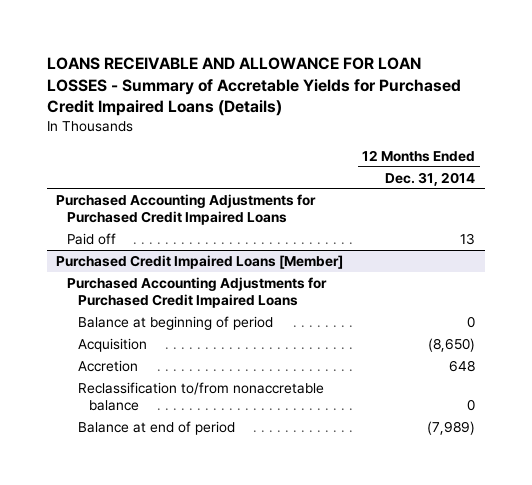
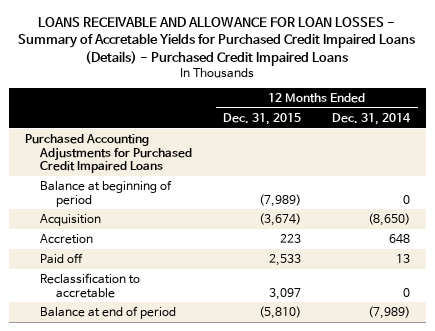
[47,56,462,117] LOANS RECEIVABLE AND ALLOWANCE FOR LOAN LOSSES - Summary of Accretable Yields for Purchased Credit Impaired Loans (Details) -> [18,16,416,66] LOANS RECEIVABLE AND ALLOWANCE FOR LOAN LOSSES - Summary of Accretable Yields for Purchased Credit Impaired Loans (Details) - Purchased Credit Impaired Loans
none -> [223,112,302,125] Dec. 31, 2015
[56,254,344,269] Purchased Credit Impaired Loans [Member] -> none
[67,276,328,309] Purchased Accounting Adjustments for Purchased Credit Impaired Loans -> none
[67,232,117,245] Paid off -> [40,252,84,264] Paid off
[78,381,325,412] Reclassification to/from nonaccretable balance -> [40,272,141,298] Reclassification to accretable

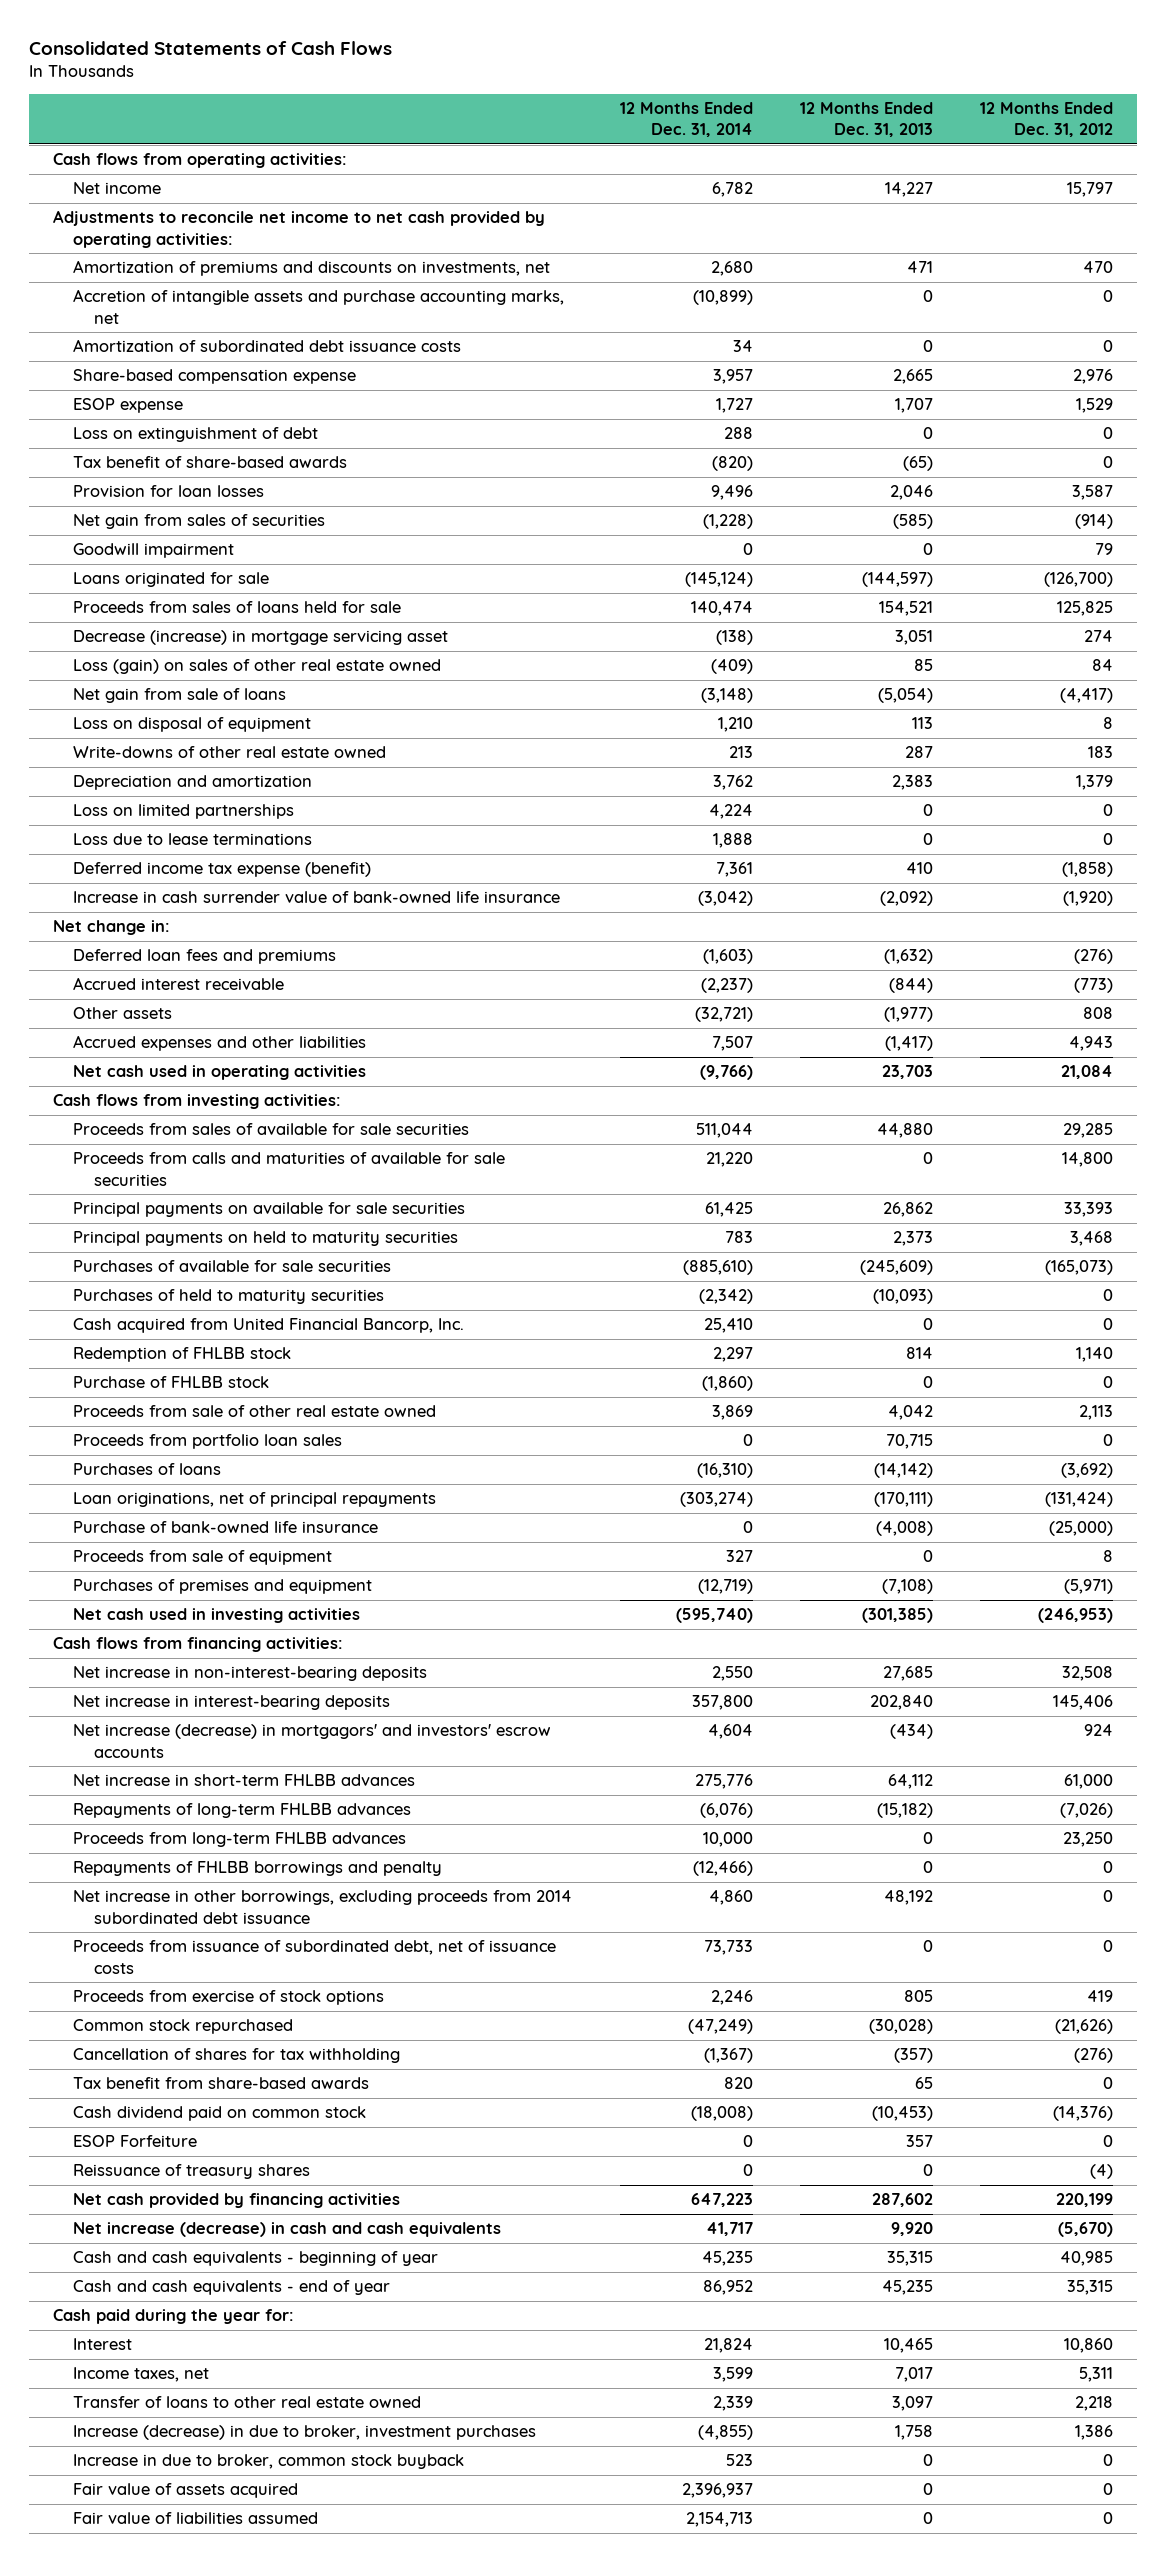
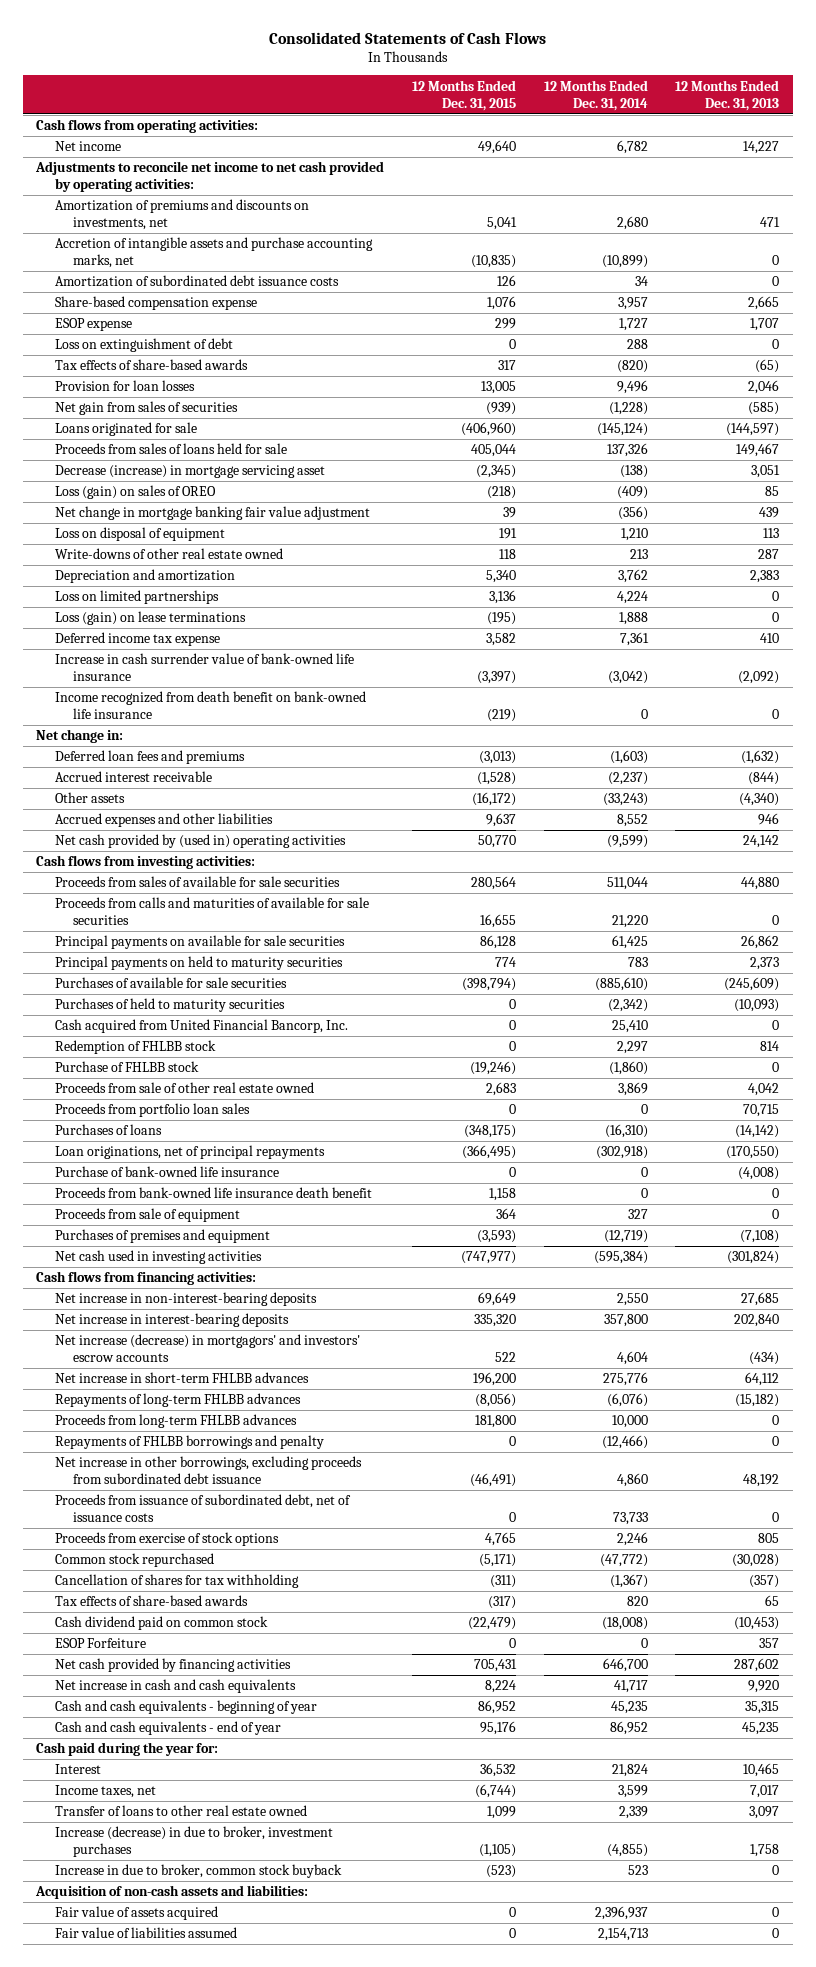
[980,102,1114,138] 12 Months Ended Dec. 31, 2012 -> none
none -> [412,79,517,111] 12 Months Ended Dec. 31, 2015
[73,456,348,469] Tax benefit of share-based awards -> [54,359,248,371] Tax effects of share-based awards
[73,543,235,559] Goodwill impairment -> none
[690,601,753,617] 140,474 -> [606,443,648,458] 137,326
[879,601,934,617] 154,521 -> [736,443,780,458] 149,467
[73,688,287,704] Net gain from sale of loans -> none
[73,659,442,675] Loss (gain) on sales of other real estate owned -> [54,485,216,500] Loss (gain) on sales of OREO
none -> [54,506,370,521] Net change in mortgage banking fair value adjustment
[73,833,313,846] Loss due to lease terminations -> [54,611,246,626] Loss (gain) on lease terminations
[73,862,372,878] Deferred income tax expense (benefit) -> [54,632,220,647] Deferred income tax expense
none -> [54,691,366,720] Income recognized from death benefit on bank-owned life insurance
[694,1007,753,1023] (32,721) -> [602,793,648,807] (33,243)
[884,1007,934,1023] (1,977) -> [739,793,780,807] (4,340)
[711,1036,753,1052] 7,507 -> [616,814,648,828] 8,552
[885,1036,934,1052] (1,417) -> [758,813,780,826] 946
[73,1065,367,1081] Net cash used in operating activities -> [54,834,346,849] Net cash provided by (used in) operating activities
[699,1065,753,1081] (9,766) -> [606,835,648,849] (9,599)
[882,1065,934,1080] 23,703 -> [743,835,780,849] 24,142
[679,1492,753,1508] (303,274) -> [595,1146,648,1160] (302,918)
[874,1492,934,1508] (170,111) -> [726,1146,780,1160] (170,550)
none -> [54,1187,372,1199] Proceeds from bank-owned life insurance death benefit
[675,1608,753,1624] (595,740) -> [593,1251,648,1265] (595,384)
[862,1608,934,1624] (301,385) -> [727,1251,780,1265] (301,824)
[73,1890,573,1924] Net increase in other borrowings, excluding proceeds from 2014 subordinated debt issuance -> [54,1456,362,1485] Net increase in other borrowings, excluding proceeds from subordinated debt issuance
[687,2019,753,2035] (47,249) -> [599,1554,648,1568] (47,772)
[73,2077,370,2090] Tax benefit from share-based awards -> [54,1595,248,1607] Tax effects of share-based awards
[73,2164,311,2180] Reissuance of treasury shares -> none
[690,2193,753,2208] 647,223 -> [602,1658,648,1673] 646,700
[73,2222,502,2238] Net increase (decrease) in cash and cash equivalents -> [54,1679,296,1694] Net increase in cash and cash equivalents
none -> [35,1885,309,1900] Acquisition of non-cash assets and liabilities:

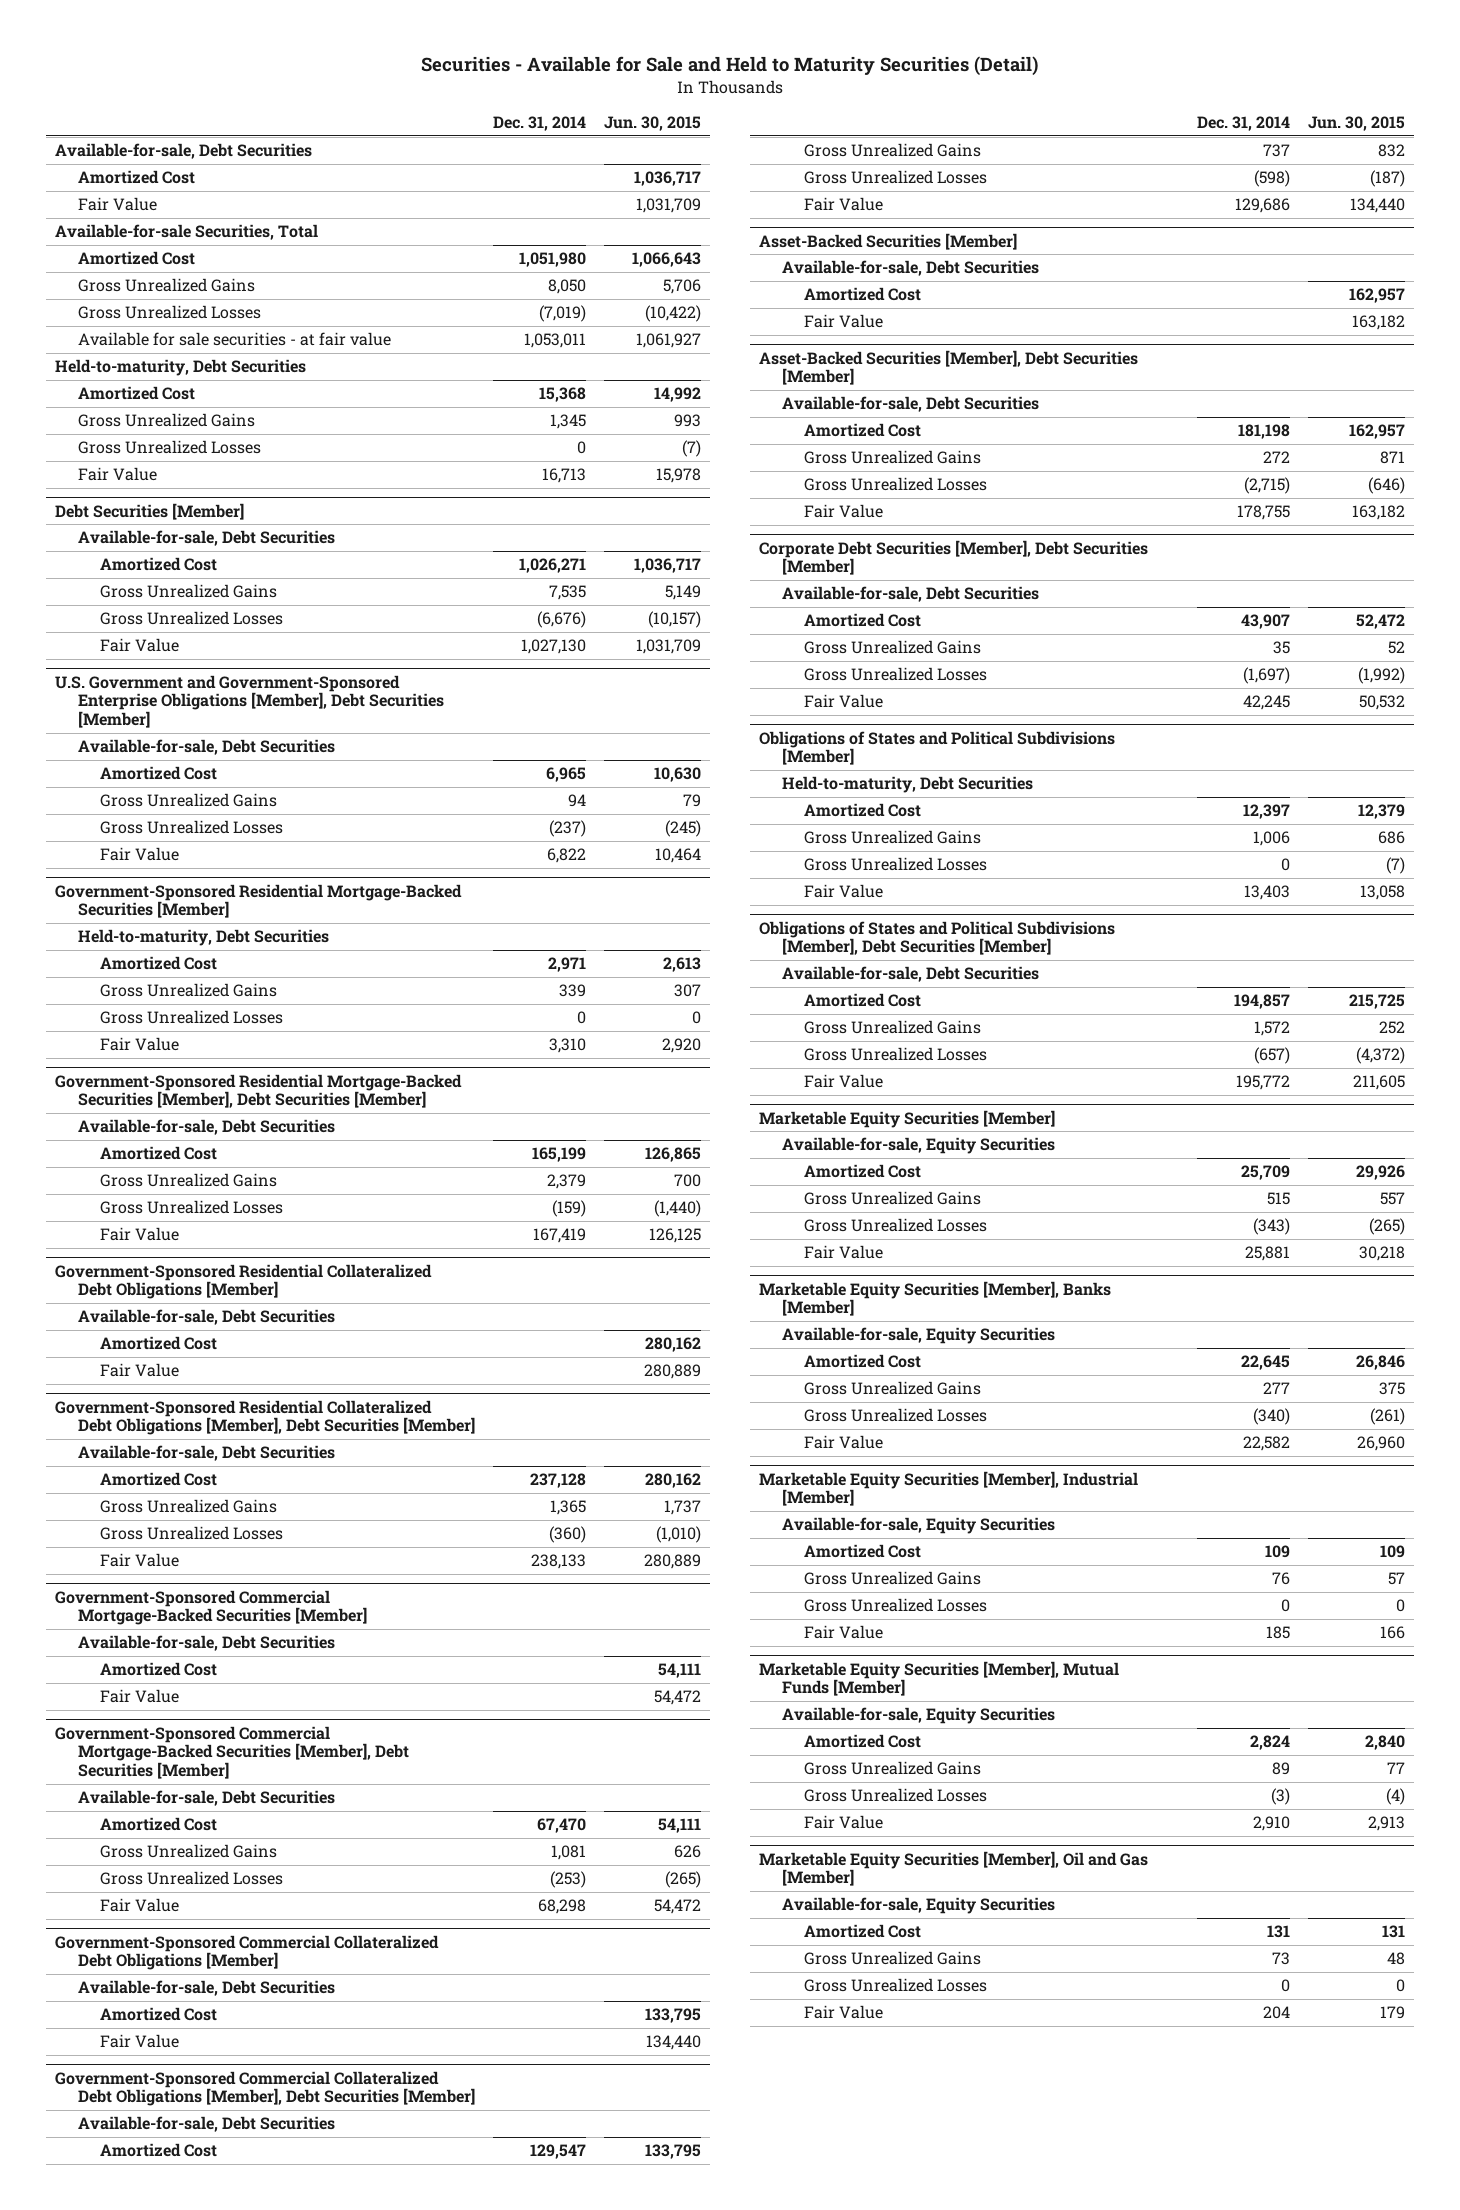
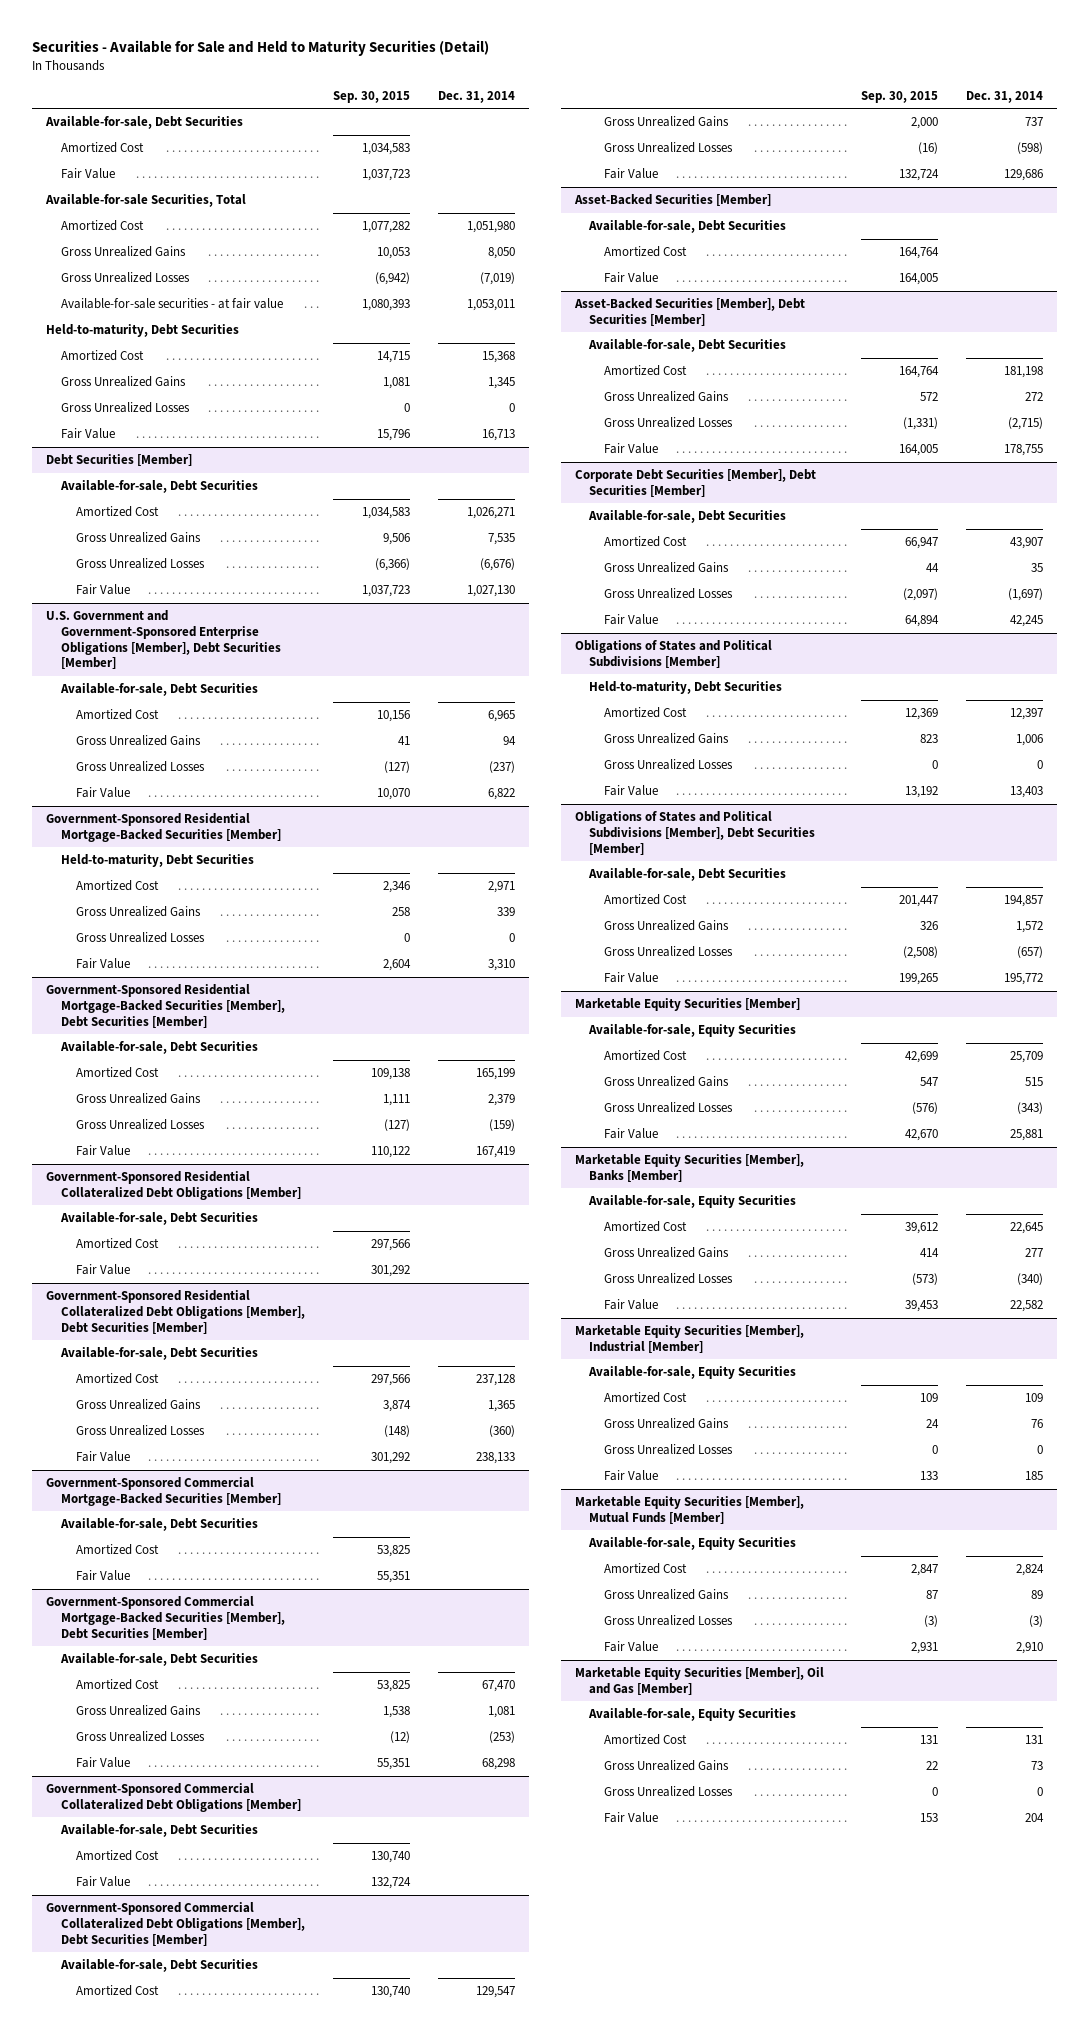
[604,116,702,132] Jun. 30, 2015 -> none
none -> [332,90,410,103] Sep. 30, 2015
[77,332,391,347] Available for sale securities - at fair value -> [60,298,283,310] Available-for-sale securities - at fair value

